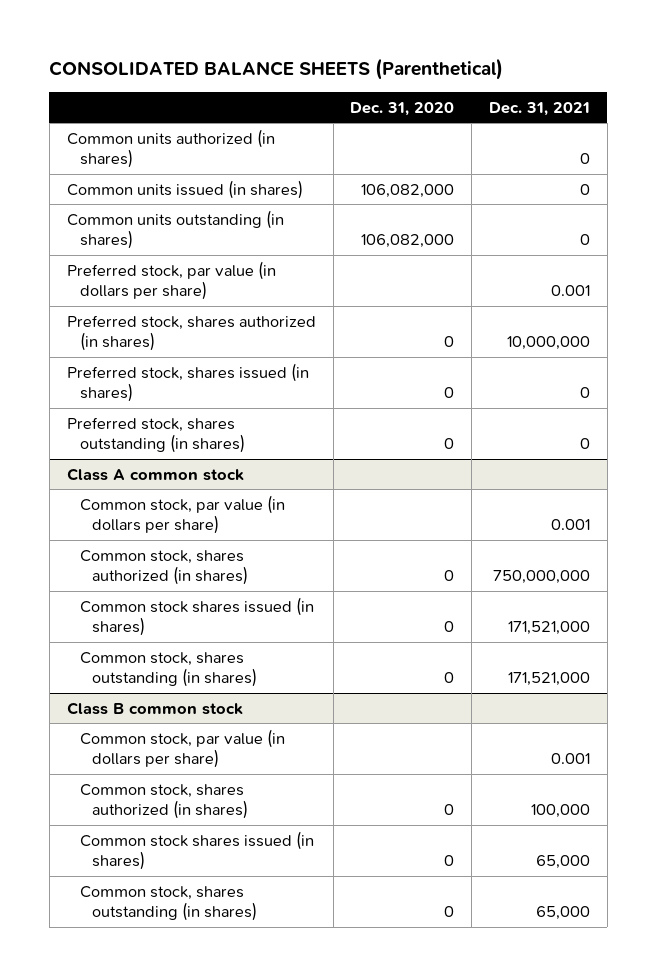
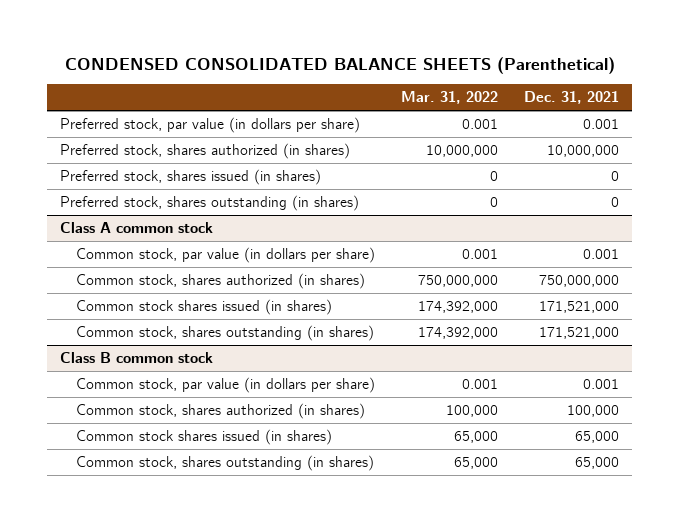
[49,58,504,81] CONSOLIDATED BALANCE SHEETS (Parenthetical) -> [64,56,615,74] CONDENSED CONSOLIDATED BALANCE SHEETS (Parenthetical)
[350,101,455,116] Dec. 31, 2020 -> none
none -> [400,91,498,105] Mar. 31, 2022
[66,128,275,169] Common units authorized (in shares) -> none
[66,179,303,199] Common units issued (in shares) -> none
[66,209,284,250] Common units outstanding (in shares) -> none

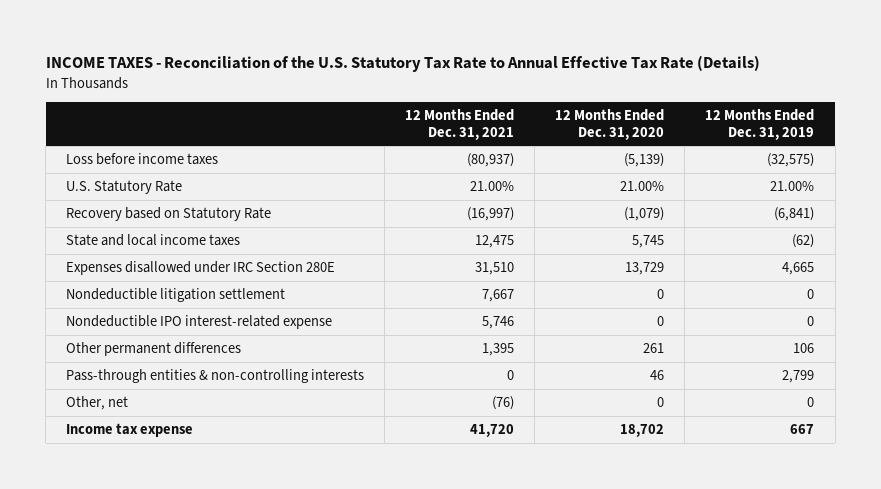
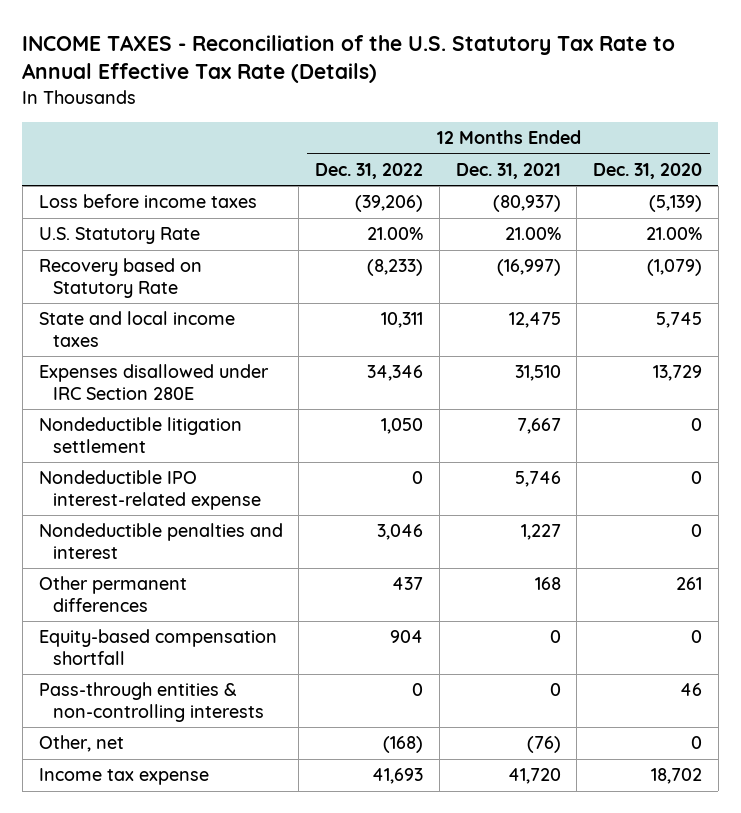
[705,108,815,140] 12 Months Ended Dec. 31, 2019 -> none
none -> [315,162,424,179] Dec. 31, 2022
none -> [38,523,283,559] Nondeductible penalties and interest
[482,343,515,357] 1,395 -> [534,577,561,591] 168
none -> [38,629,277,665] Equity-based compensation shortfall

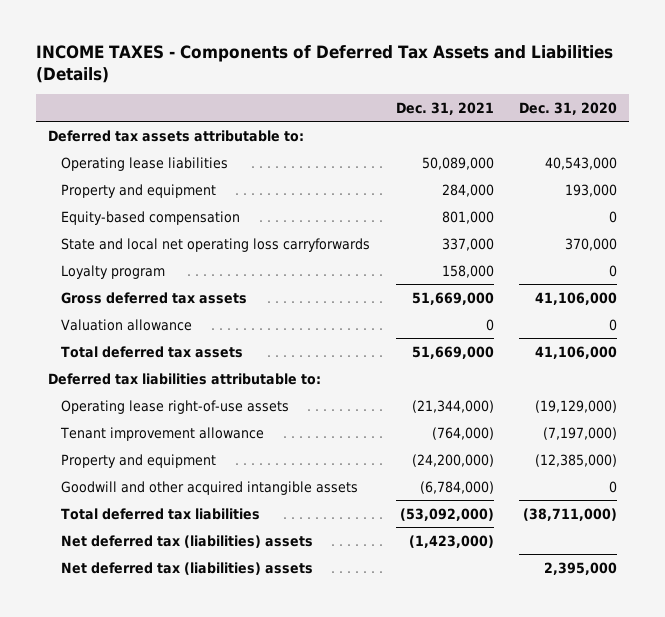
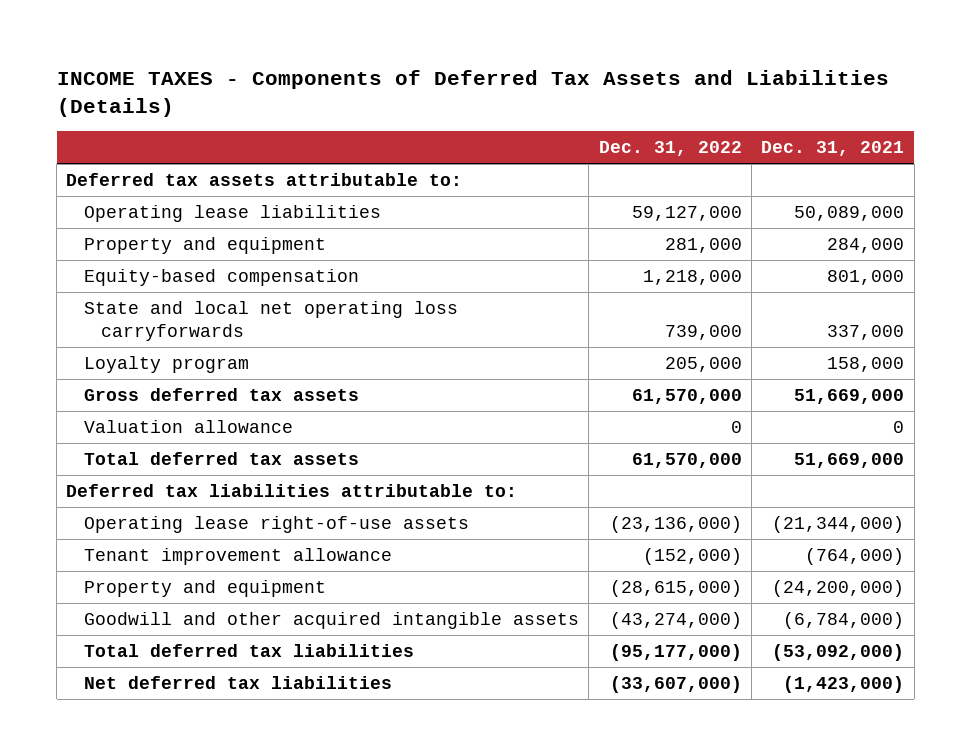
[518,101,617,115] Dec. 31, 2020 -> none
none -> [598,141,742,157] Dec. 31, 2022
[61,561,314,575] Net deferred tax (liabilities) assets -> none
[61,534,314,548] Net deferred tax (liabilities) assets -> [83,676,392,690] Net deferred tax liabilities

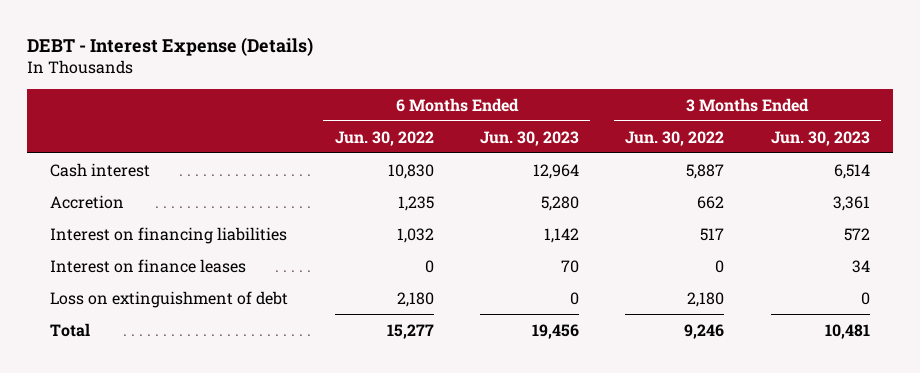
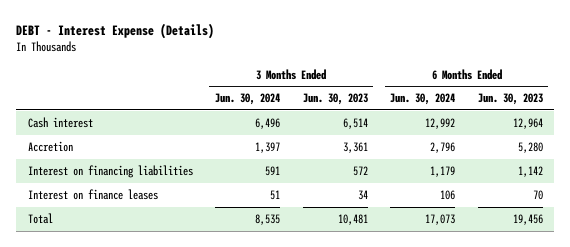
[334,130,434,146] Jun. 30, 2022 -> none
[625,130,725,146] Jun. 30, 2022 -> none
none -> [215,93,281,106] Jun. 30, 2024
none -> [390,93,456,106] Jun. 30, 2024
[50,290,289,308] Loss on extinguishment of debt -> none

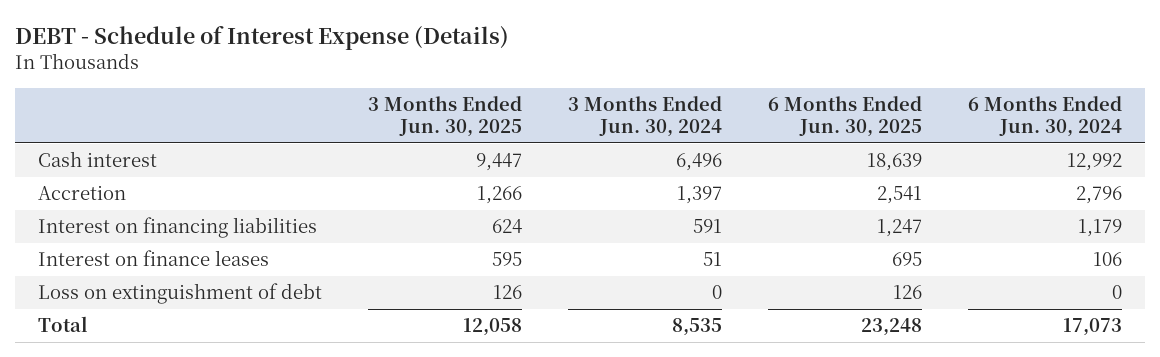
[16,22,215,39] DEBT - Interest Expense (Details) -> [15,26,510,51] DEBT - Schedule of Interest Expense (Details)
[302,93,368,106] Jun. 30, 2023 -> none
[477,93,543,106] Jun. 30, 2023 -> none
none -> [368,95,523,137] 3 Months Ended Jun. 30, 2025
none -> [768,95,923,137] 6 Months Ended Jun. 30, 2025
none -> [38,283,323,305] Loss on extinguishment of debt

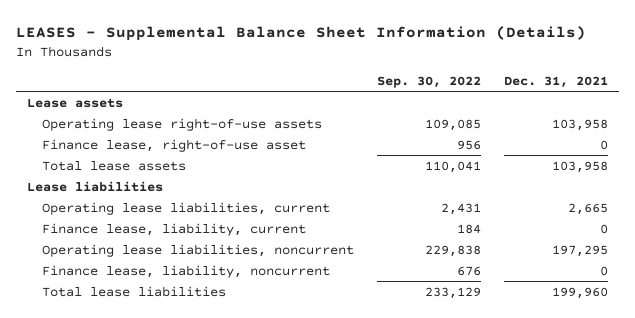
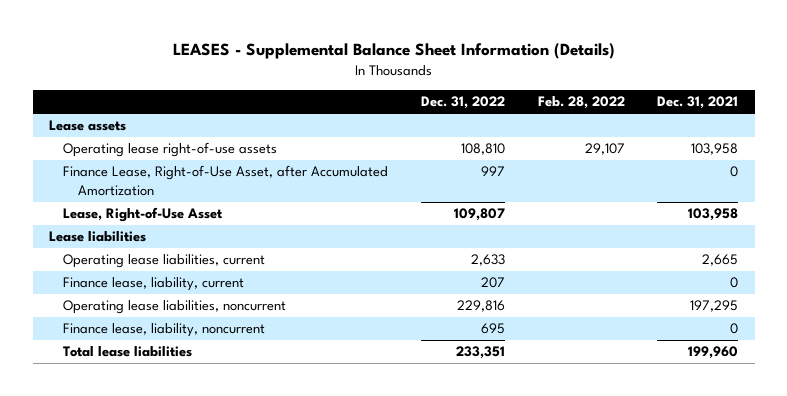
[376,75,481,88] Sep. 30, 2022 -> none
none -> [420,96,505,110] Dec. 31, 2022
none -> [537,96,625,110] Feb. 28, 2022
[41,138,306,152] Finance lease, right-of-use asset -> [63,165,389,197] Finance Lease, Right-of-Use Asset, after Accumulated Amortization
[41,160,186,171] Total lease assets -> [63,207,224,223] Lease, Right-of-Use Asset

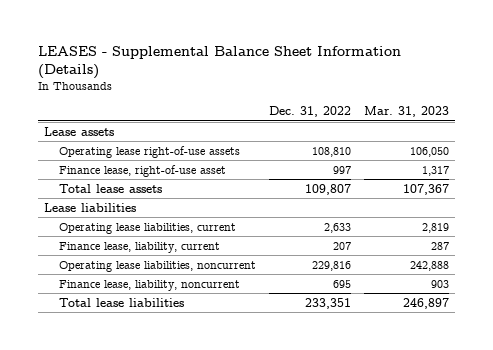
[537,96,625,110] Feb. 28, 2022 -> none
[657,96,739,110] Dec. 31, 2021 -> none
none -> [363,105,449,117] Mar. 31, 2023
[63,165,389,197] Finance Lease, Right-of-Use Asset, after Accumulated Amortization -> [58,164,226,177] Finance lease, right-of-use asset
[63,207,224,223] Lease, Right-of-Use Asset -> [58,183,162,193] Total lease assets

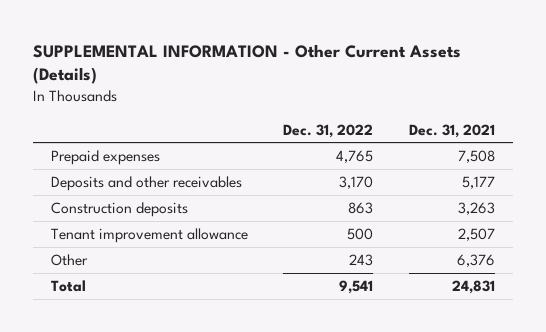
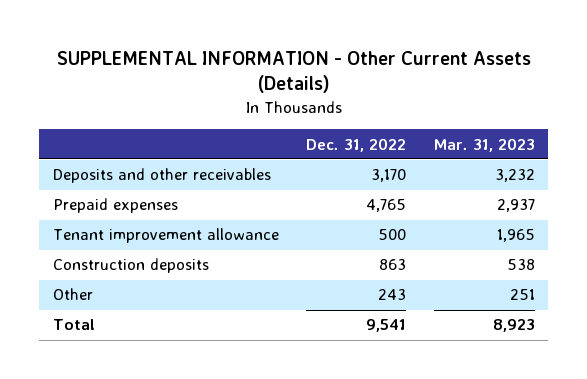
[409,123,496,138] Dec. 31, 2021 -> none
none -> [433,137,535,152] Mar. 31, 2023
[50,150,160,166] Prepaid expenses -> [52,198,178,214] Prepaid expenses
[50,202,188,218] Construction deposits -> [52,258,209,274] Construction deposits

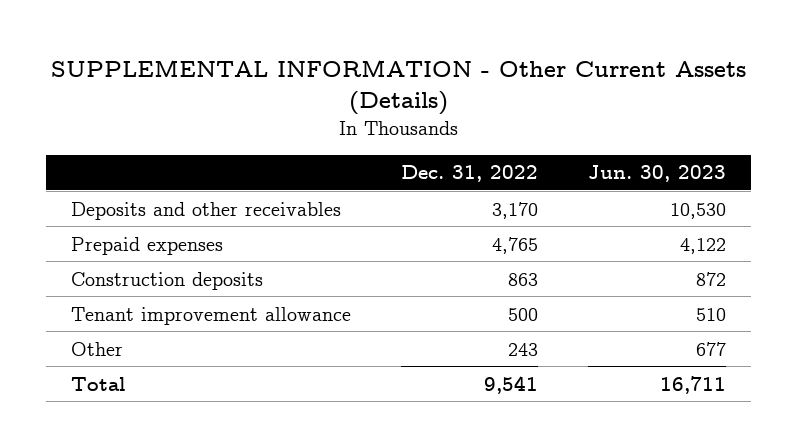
[433,137,535,152] Mar. 31, 2023 -> none
none -> [588,165,727,183] Jun. 30, 2023
[52,228,279,244] Tenant improvement allowance -> [70,306,351,325] Tenant improvement allowance

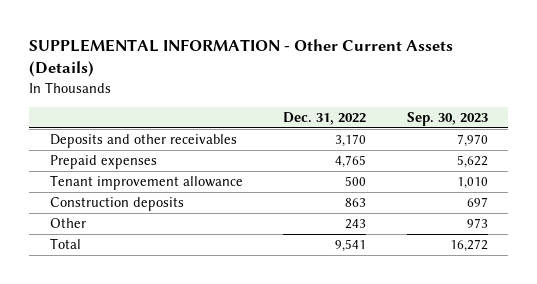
[588,165,727,183] Jun. 30, 2023 -> none
none -> [406,111,488,126] Sep. 30, 2023
[70,271,263,290] Construction deposits -> [49,197,184,212] Construction deposits

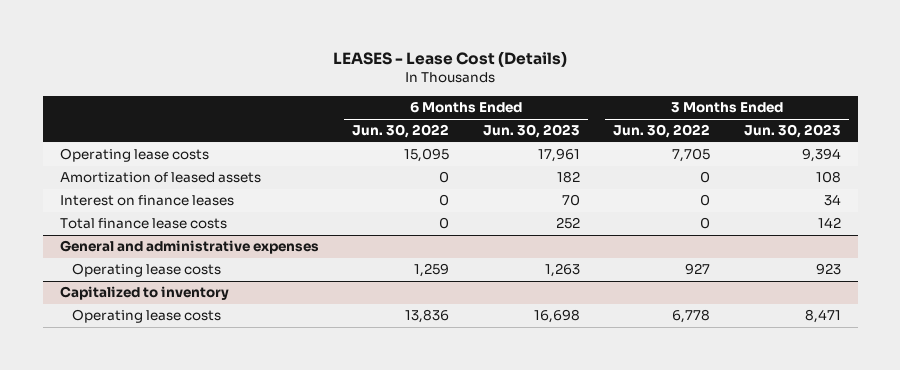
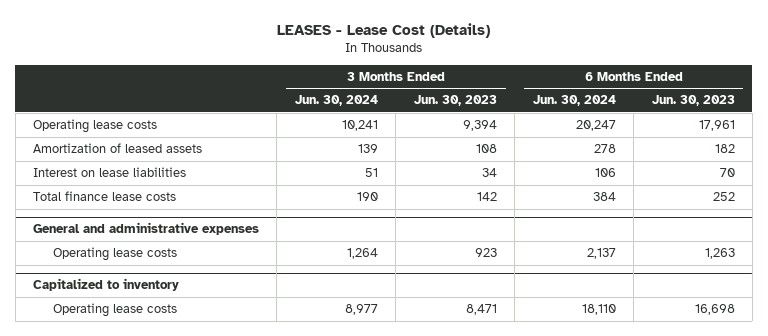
[352,124,450,139] Jun. 30, 2022 -> none
[613,124,711,139] Jun. 30, 2022 -> none
none -> [294,95,378,107] Jun. 30, 2024
none -> [532,95,616,107] Jun. 30, 2024
[59,195,234,207] Interest on finance leases -> [32,167,186,178] Interest on lease liabilities

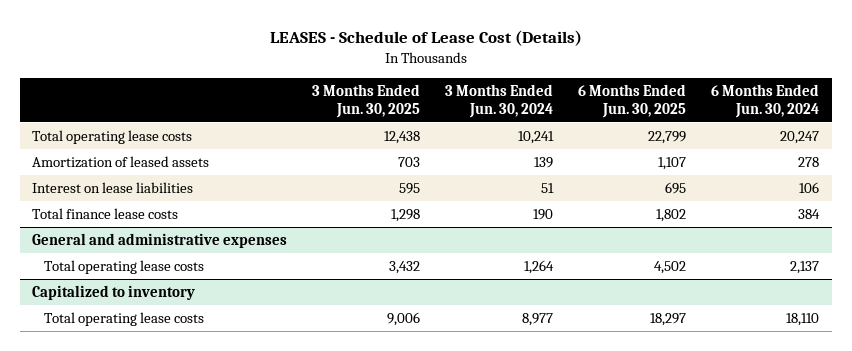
[276,22,490,38] LEASES - Lease Cost (Details) -> [269,29,582,46] LEASES - Schedule of Lease Cost (Details)
[413,95,497,107] Jun. 30, 2023 -> none
[651,95,735,107] Jun. 30, 2023 -> none
none -> [312,84,421,118] 3 Months Ended Jun. 30, 2025
none -> [578,84,687,118] 6 Months Ended Jun. 30, 2025
[32,119,157,134] Operating lease costs -> [32,130,193,145] Total operating lease costs
[53,247,178,262] Operating lease costs -> [43,260,204,275] Total operating lease costs
[53,303,178,318] Operating lease costs -> [43,312,204,327] Total operating lease costs

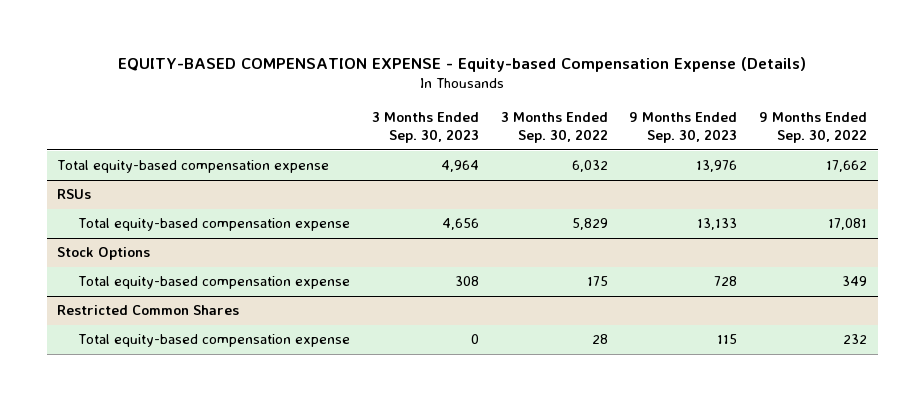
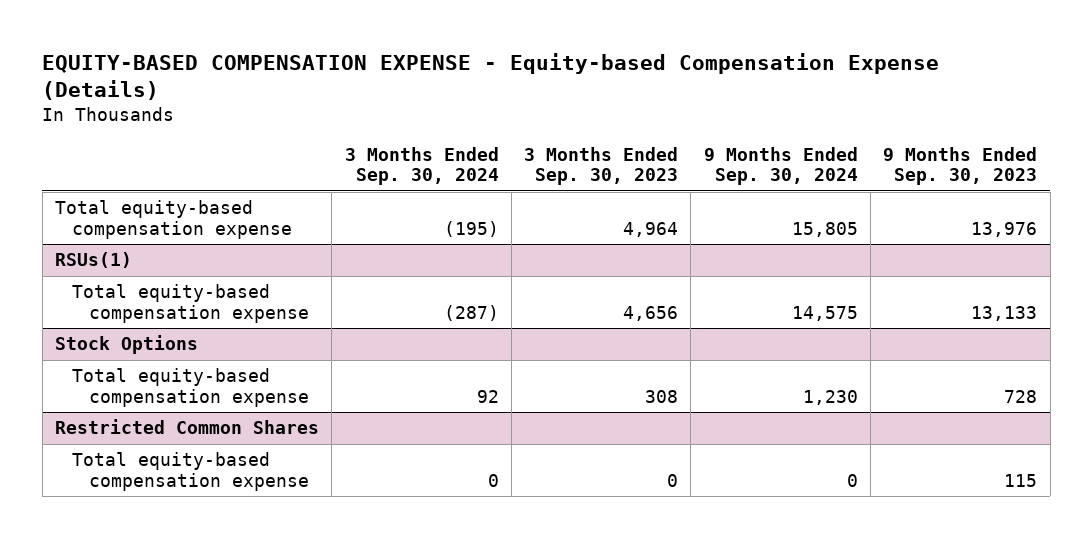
[500,111,608,144] 3 Months Ended Sep. 30, 2022 -> none
[758,111,867,144] 9 Months Ended Sep. 30, 2022 -> none
none -> [344,146,499,186] 3 Months Ended Sep. 30, 2024
none -> [703,146,858,186] 9 Months Ended Sep. 30, 2024
[57,189,92,200] RSUs -> [55,252,133,269] RSUs(1)

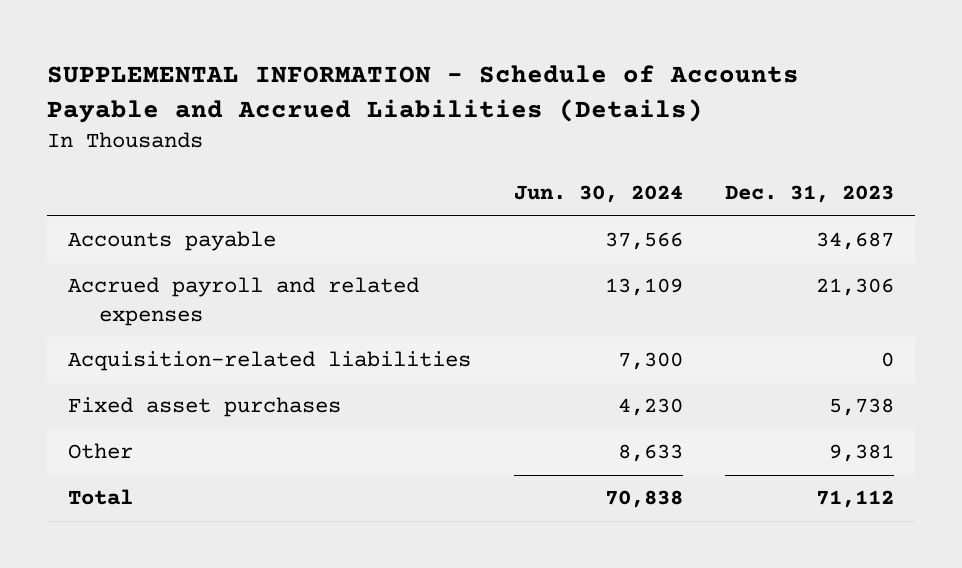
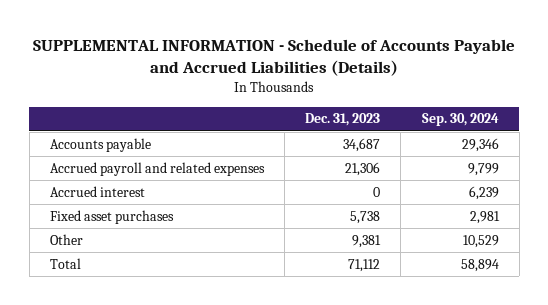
[513,185,683,204] Jun. 30, 2024 -> none
none -> [421,113,499,127] Sep. 30, 2024
[68,351,472,372] Acquisition-related liabilities -> none
none -> [49,185,145,197] Accrued interest

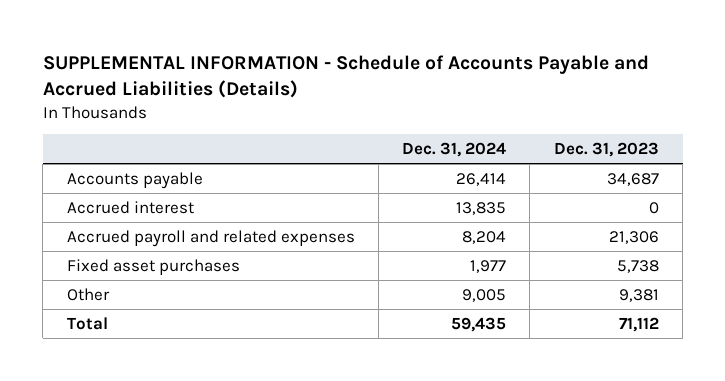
[421,113,499,127] Sep. 30, 2024 -> none
none -> [402,142,507,158] Dec. 31, 2024
[49,161,265,176] Accrued payroll and related expenses -> [66,229,355,247] Accrued payroll and related expenses

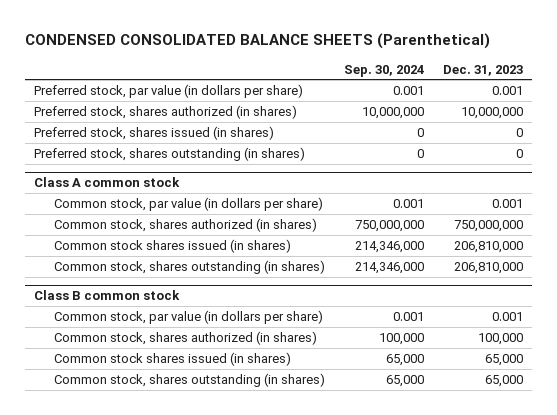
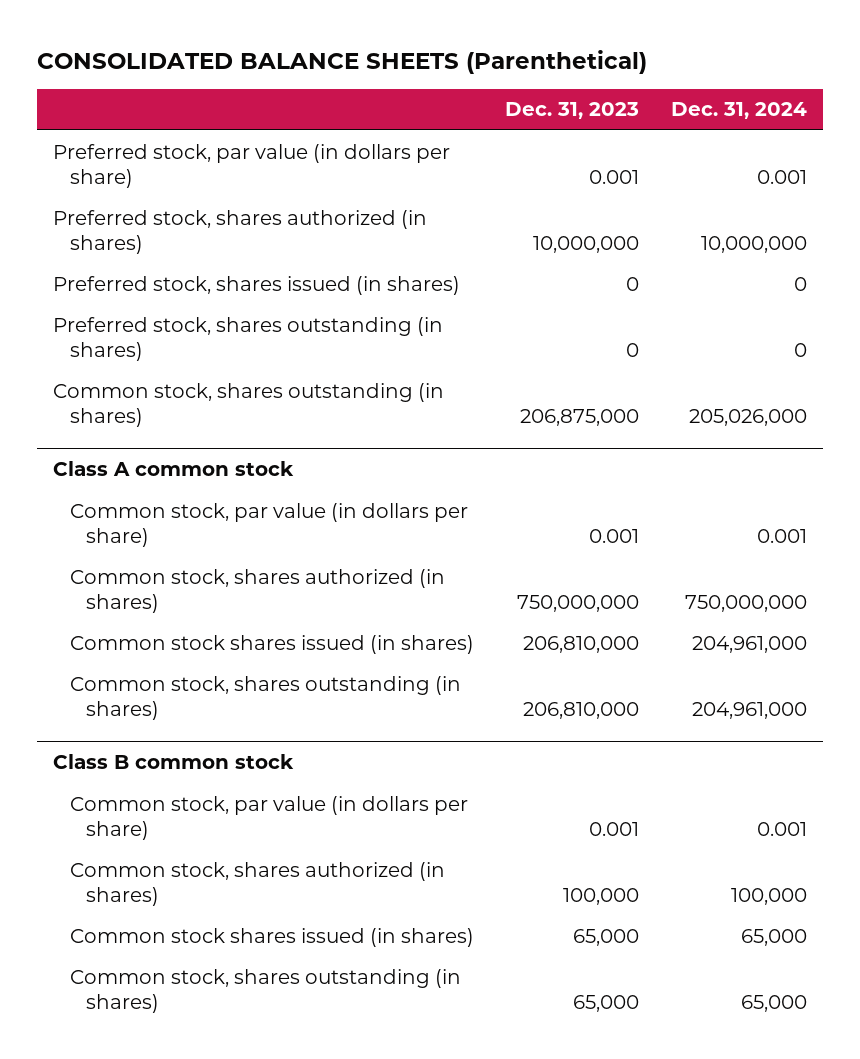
[24,33,490,50] CONDENSED CONSOLIDATED BALANCE SHEETS (Parenthetical) -> [37,49,648,74] CONSOLIDATED BALANCE SHEETS (Parenthetical)
[343,64,424,77] Sep. 30, 2024 -> none
none -> [671,102,808,120] Dec. 31, 2024
none -> [53,382,445,427] Common stock, shares outstanding (in shares)

